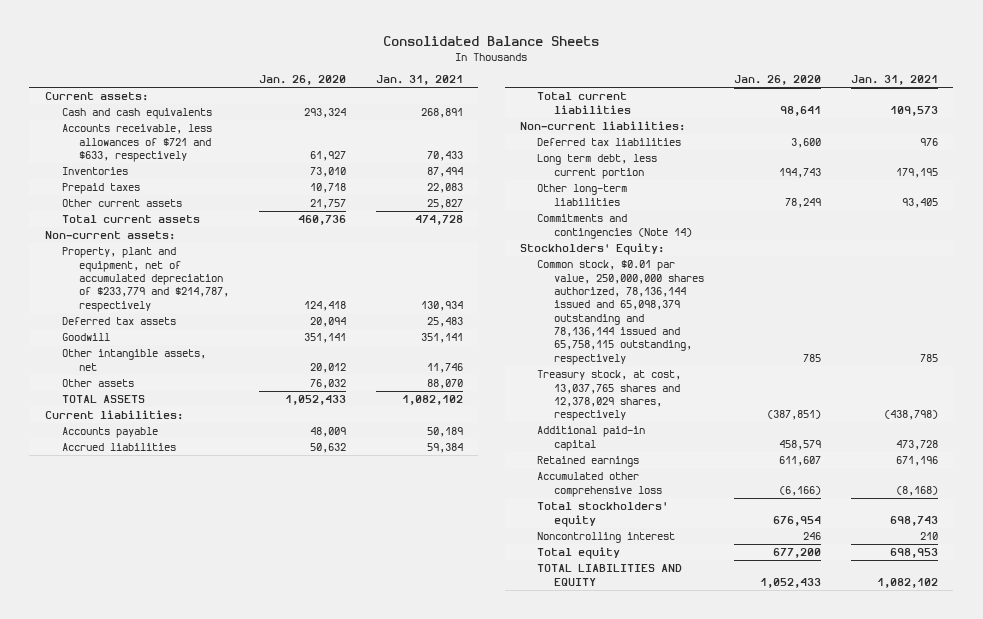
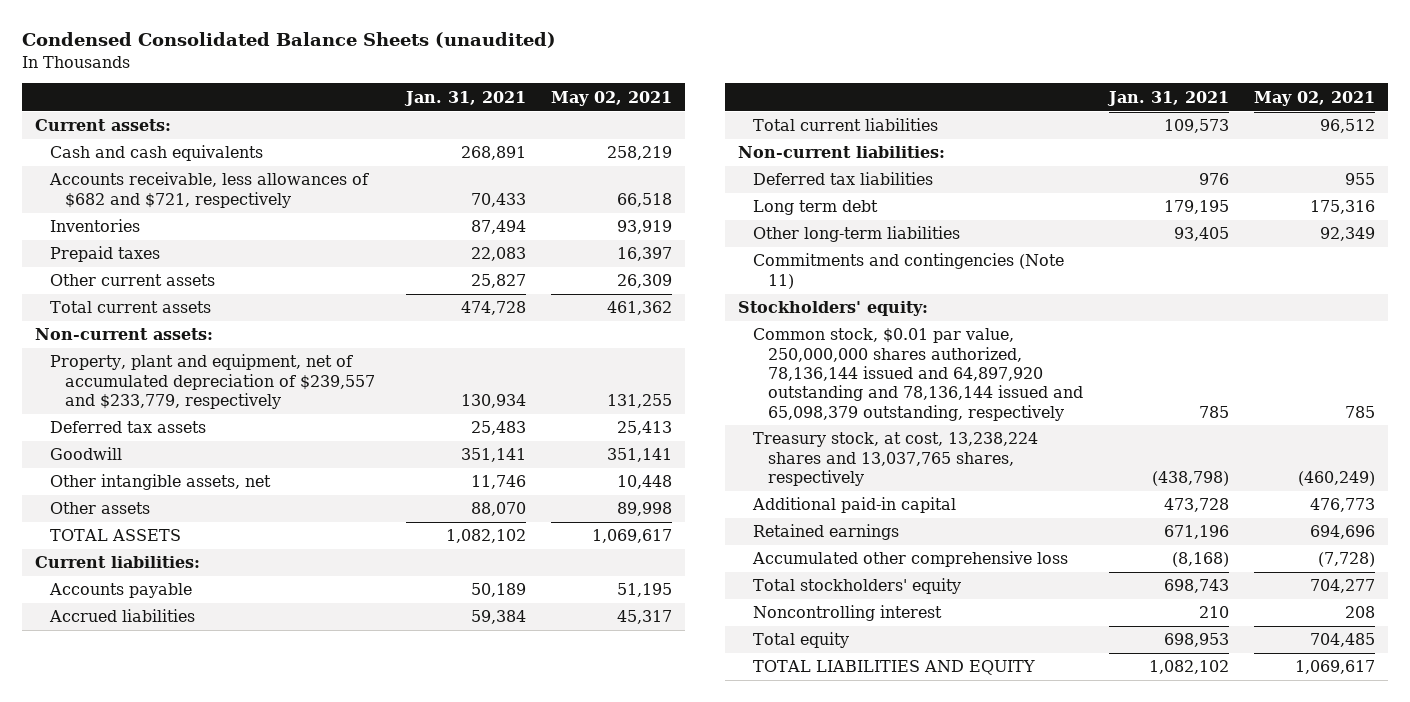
[383,36,600,47] Consolidated Balance Sheets -> [21,32,556,49] Condensed Consolidated Balance Sheets (unaudited)
[258,75,346,86] Jan. 26, 2020 -> none
none -> [551,90,673,106] May 02, 2021
[61,124,212,162] Accounts receivable, less allowances of $721 and $633, respectively -> [48,172,369,208] Accounts receivable, less allowances of $682 and $721, respectively
[61,247,229,312] Property, plant and equipment, net of accumulated depreciation of $233,779 and $214,787, respectively -> [49,354,375,409] Property, plant and equipment, net of accumulated depreciation of $239,557 and $233,779, respectively
[536,154,657,179] Long term debt, less current portion -> [752,200,878,216] Long term debt
[536,214,692,239] Commitments and contingencies (Note 14) -> [752,253,1064,289] Commitments and contingencies (Note 11)
[519,243,664,256] Stockholders' Equity: -> [737,301,928,317] Stockholders' equity:
[536,260,704,365] Common stock, $0.01 par value, 250,000,000 shares authorized, 78,136,144 issued and 65,098,379 outstanding and 78,136,144 issued and 65,758,115 outstanding, respectively -> [752,328,1083,421] Common stock, $0.01 par value, 250,000,000 shares authorized, 78,136,144 issued and 64,897,920 outstanding and 78,136,144 issued and 65,098,379 outstanding, respectively
[536,370,681,422] Treasury stock, at cost, 13,037,765 shares and 12,378,029 shares, respectively -> [752,432,1038,486] Treasury stock, at cost, 13,238,224 shares and 13,037,765 shares, respectively

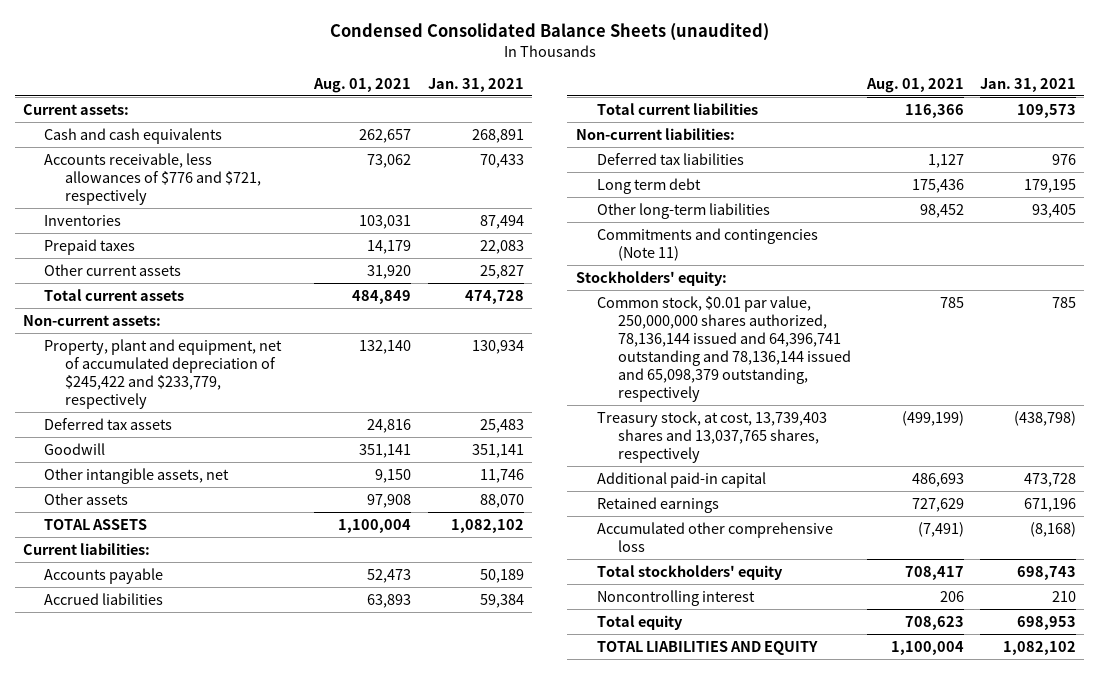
[551,90,673,106] May 02, 2021 -> none
none -> [313,77,412,93] Aug. 01, 2021
[48,172,369,208] Accounts receivable, less allowances of $682 and $721, respectively -> [44,152,262,205] Accounts receivable, less allowances of $776 and $721, respectively
[49,354,375,409] Property, plant and equipment, net of accumulated depreciation of $239,557 and $233,779, respectively -> [44,338,283,409] Property, plant and equipment, net of accumulated depreciation of $245,422 and $233,779, respectively
[752,328,1083,421] Common stock, $0.01 par value, 250,000,000 shares authorized, 78,136,144 issued and 64,897,920 outstanding and 78,136,144 issued and 65,098,379 outstanding, respectively -> [596,295,851,403] Common stock, $0.01 par value, 250,000,000 shares authorized, 78,136,144 issued and 64,396,741 outstanding and 78,136,144 issued and 65,098,379 outstanding, respectively
[752,432,1038,486] Treasury stock, at cost, 13,238,224 shares and 13,037,765 shares, respectively -> [596,410,827,463] Treasury stock, at cost, 13,739,403 shares and 13,037,765 shares, respectively

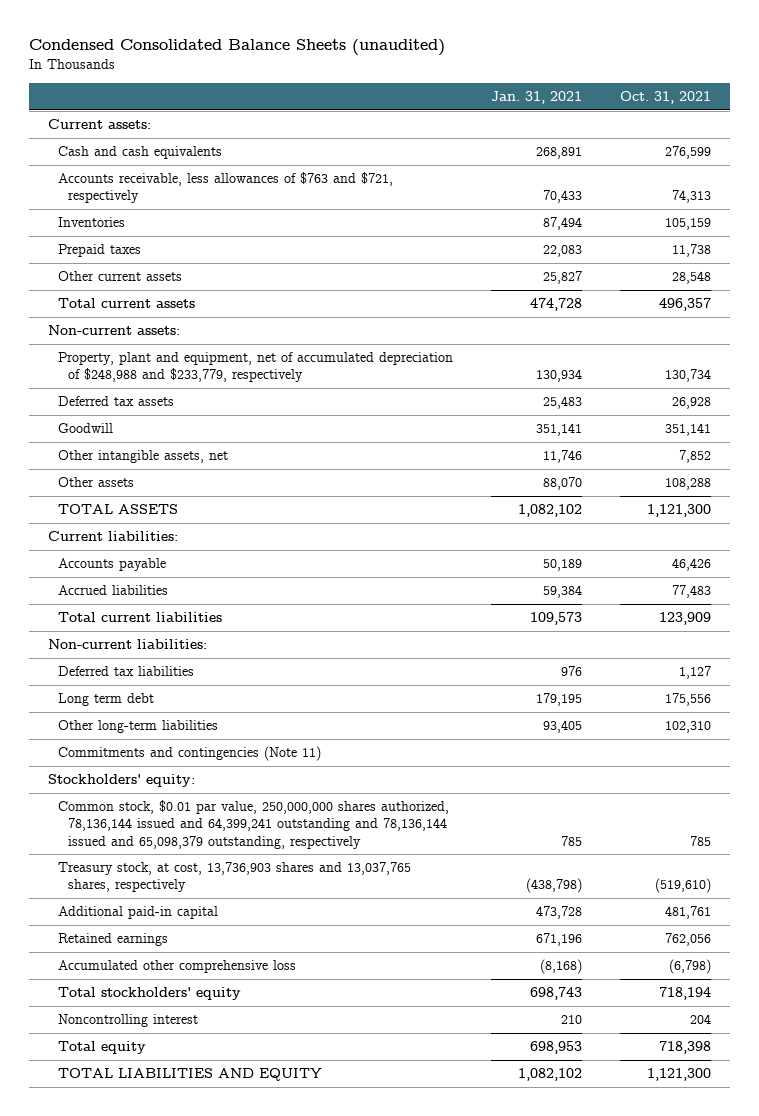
[313,77,412,93] Aug. 01, 2021 -> none
none -> [619,91,711,105] Oct. 31, 2021
[44,152,262,205] Accounts receivable, less allowances of $776 and $721, respectively -> [57,172,393,204] Accounts receivable, less allowances of $763 and $721, respectively
[44,338,283,409] Property, plant and equipment, net of accumulated depreciation of $245,422 and $233,779, respectively -> [57,352,453,383] Property, plant and equipment, net of accumulated depreciation of $248,988 and $233,779, respectively
[596,295,851,403] Common stock, $0.01 par value, 250,000,000 shares authorized, 78,136,144 issued and 64,396,741 outstanding and 78,136,144 issued and 65,098,379 outstanding, respectively -> [57,800,449,849] Common stock, $0.01 par value, 250,000,000 shares authorized, 78,136,144 issued and 64,399,241 outstanding and 78,136,144 issued and 65,098,379 outstanding, respectively
[596,410,827,463] Treasury stock, at cost, 13,739,403 shares and 13,037,765 shares, respectively -> [57,862,411,893] Treasury stock, at cost, 13,736,903 shares and 13,037,765 shares, respectively

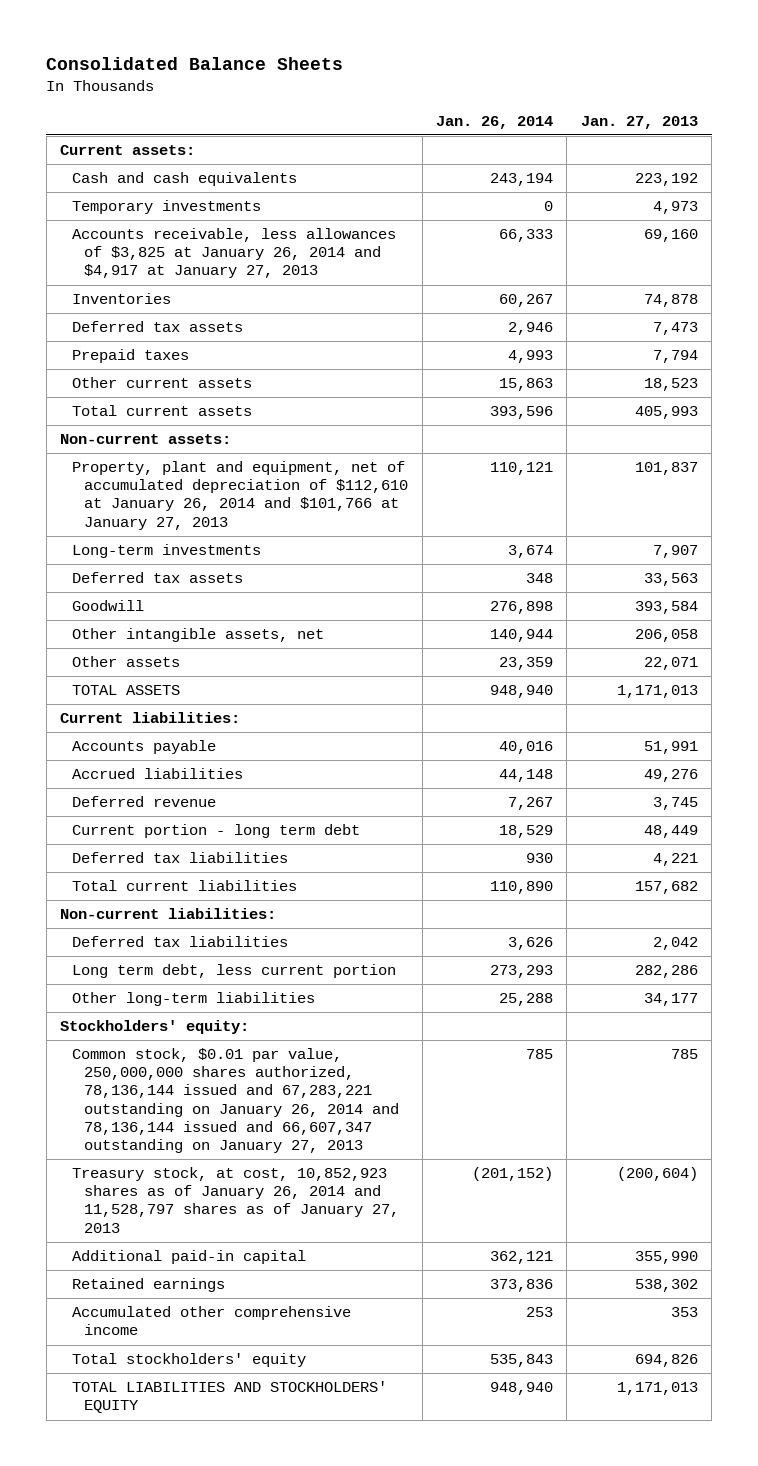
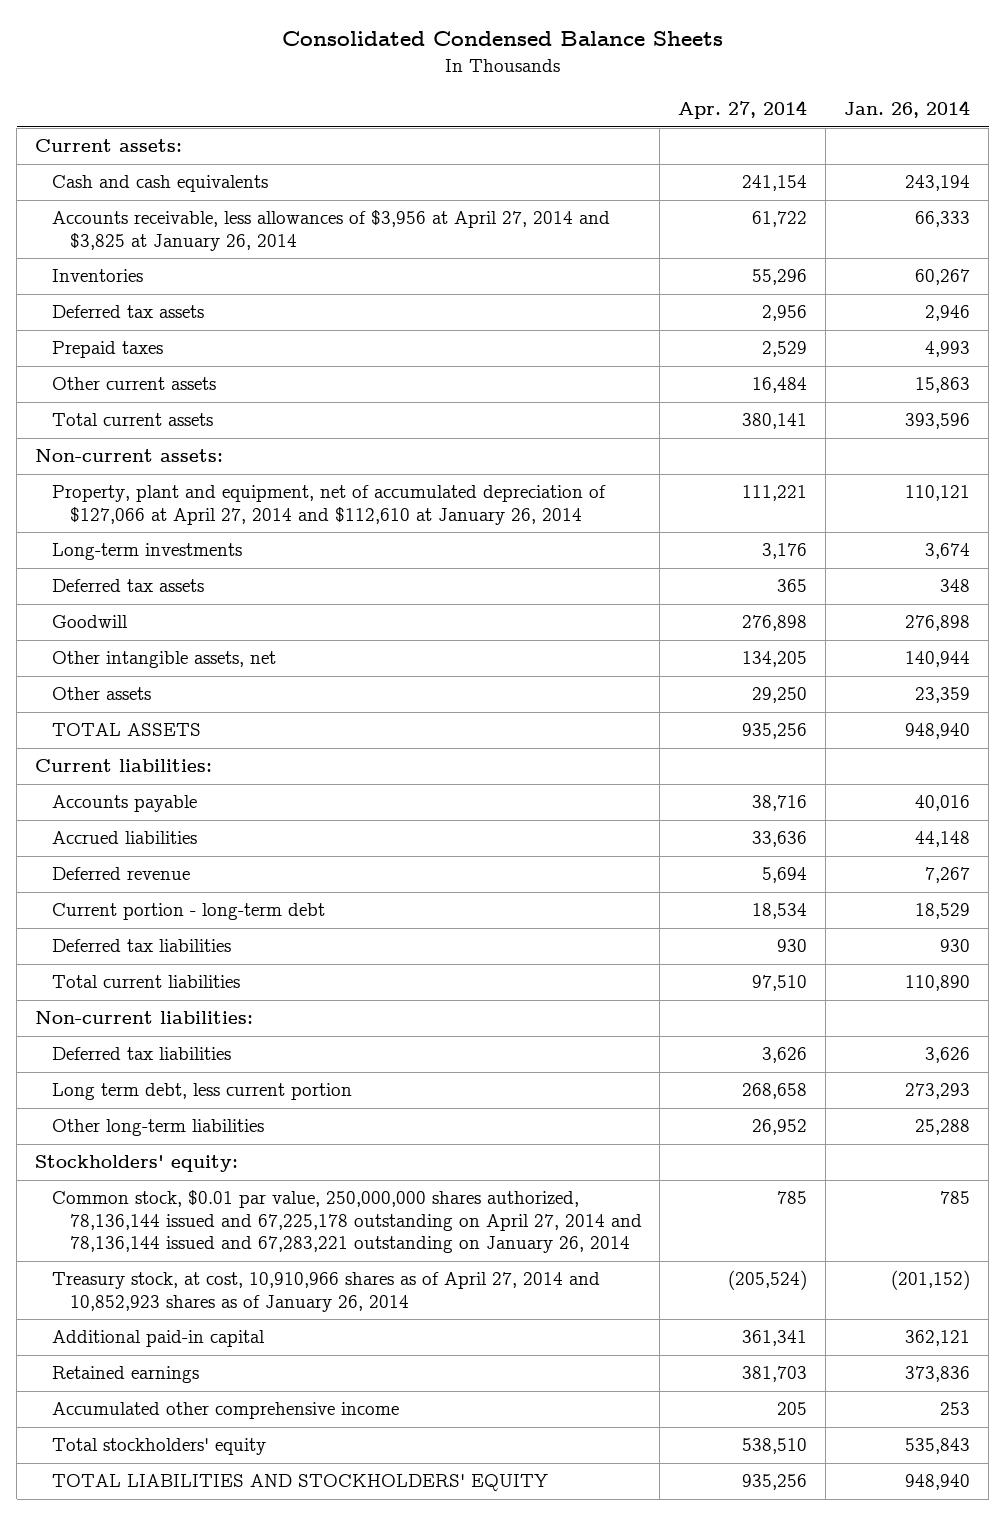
[46,57,344,71] Consolidated Balance Sheets -> [281,31,723,47] Consolidated Condensed Balance Sheets
[580,115,698,129] Jan. 27, 2013 -> none
none -> [678,100,808,120] Apr. 27, 2014
[72,200,262,215] Temporary investments -> none
[72,228,397,279] Accounts receivable, less allowances of $3,825 at January 26, 2014 and $4,917 at January 27, 2013 -> [52,210,611,251] Accounts receivable, less allowances of $3,956 at April 27, 2014 and $3,825 at January 26, 2014
[72,461,409,530] Property, plant and equipment, net of accumulated depreciation of $112,610 at January 26, 2014 and $101,766 at January 27, 2013 -> [52,485,607,525] Property, plant and equipment, net of accumulated depreciation of $127,066 at April 27, 2014 and $112,610 at January 26, 2014
[72,824,361,839] Current portion - long term debt -> [52,903,326,921] Current portion - long-term debt
[72,1048,400,1153] Common stock, $0.01 par value, 250,000,000 shares authorized, 78,136,144 issued and 67,283,221 outstanding on January 26, 2014 and 78,136,144 issued and 66,607,347 outstanding on January 27, 2013 -> [52,1190,642,1254] Common stock, $0.01 par value, 250,000,000 shares authorized, 78,136,144 issued and 67,225,178 outstanding on April 27, 2014 and 78,136,144 issued and 67,283,221 outstanding on January 26, 2014
[72,1167,400,1233] Treasury stock, at cost, 10,852,923 shares as of January 26, 2014 and 11,528,797 shares as of January 27, 2013 -> [52,1272,601,1312] Treasury stock, at cost, 10,910,966 shares as of April 27, 2014 and 10,852,923 shares as of January 26, 2014

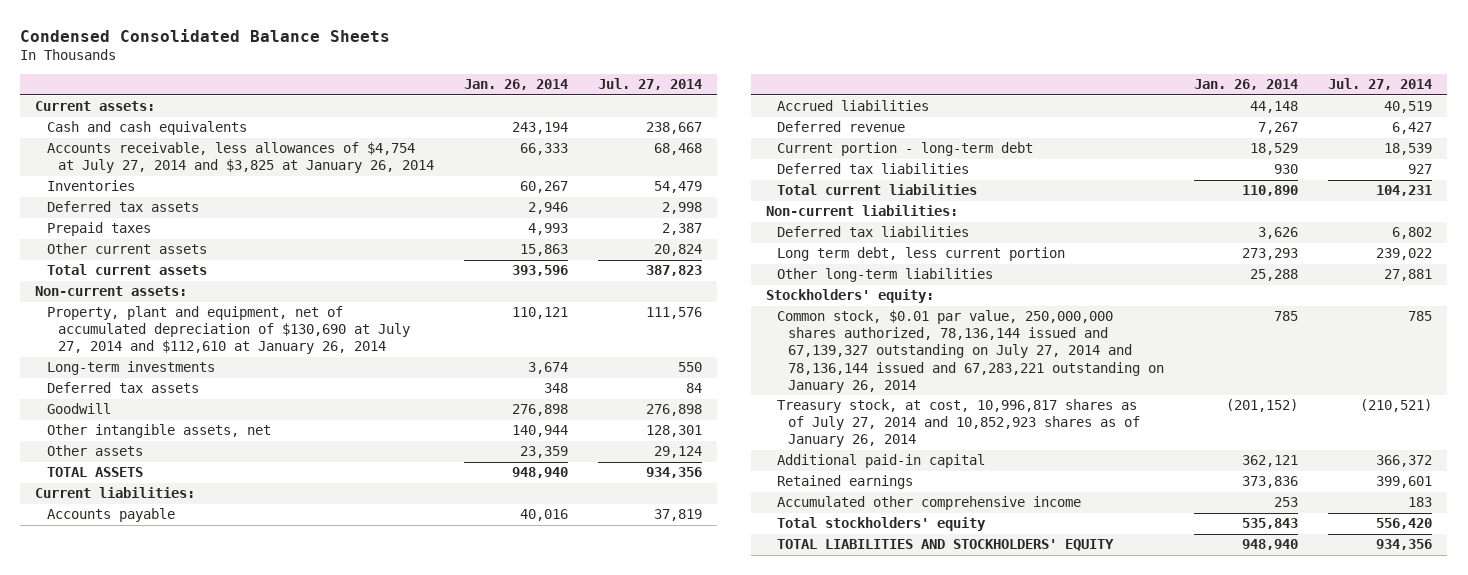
[281,31,723,47] Consolidated Condensed Balance Sheets -> [20,28,391,42] Condensed Consolidated Balance Sheets
[678,100,808,120] Apr. 27, 2014 -> none
none -> [597,78,702,91] Jul. 27, 2014
[52,210,611,251] Accounts receivable, less allowances of $3,956 at April 27, 2014 and $3,825 at January 26, 2014 -> [46,142,434,174] Accounts receivable, less allowances of $4,754 at July 27, 2014 and $3,825 at January 26, 2014
[52,485,607,525] Property, plant and equipment, net of accumulated depreciation of $127,066 at April 27, 2014 and $112,610 at January 26, 2014 -> [46,306,410,355] Property, plant and equipment, net of accumulated depreciation of $130,690 at July 27, 2014 and $112,610 at January 26, 2014
[52,1190,642,1254] Common stock, $0.01 par value, 250,000,000 shares authorized, 78,136,144 issued and 67,225,178 outstanding on April 27, 2014 and 78,136,144 issued and 67,283,221 outstanding on January 26, 2014 -> [777,310,1165,393] Common stock, $0.01 par value, 250,000,000 shares authorized, 78,136,144 issued and 67,139,327 outstanding on July 27, 2014 and 78,136,144 issued and 67,283,221 outstanding on January 26, 2014
[52,1272,601,1312] Treasury stock, at cost, 10,910,966 shares as of April 27, 2014 and 10,852,923 shares as of January 26, 2014 -> [777,399,1141,448] Treasury stock, at cost, 10,996,817 shares as of July 27, 2014 and 10,852,923 shares as of January 26, 2014

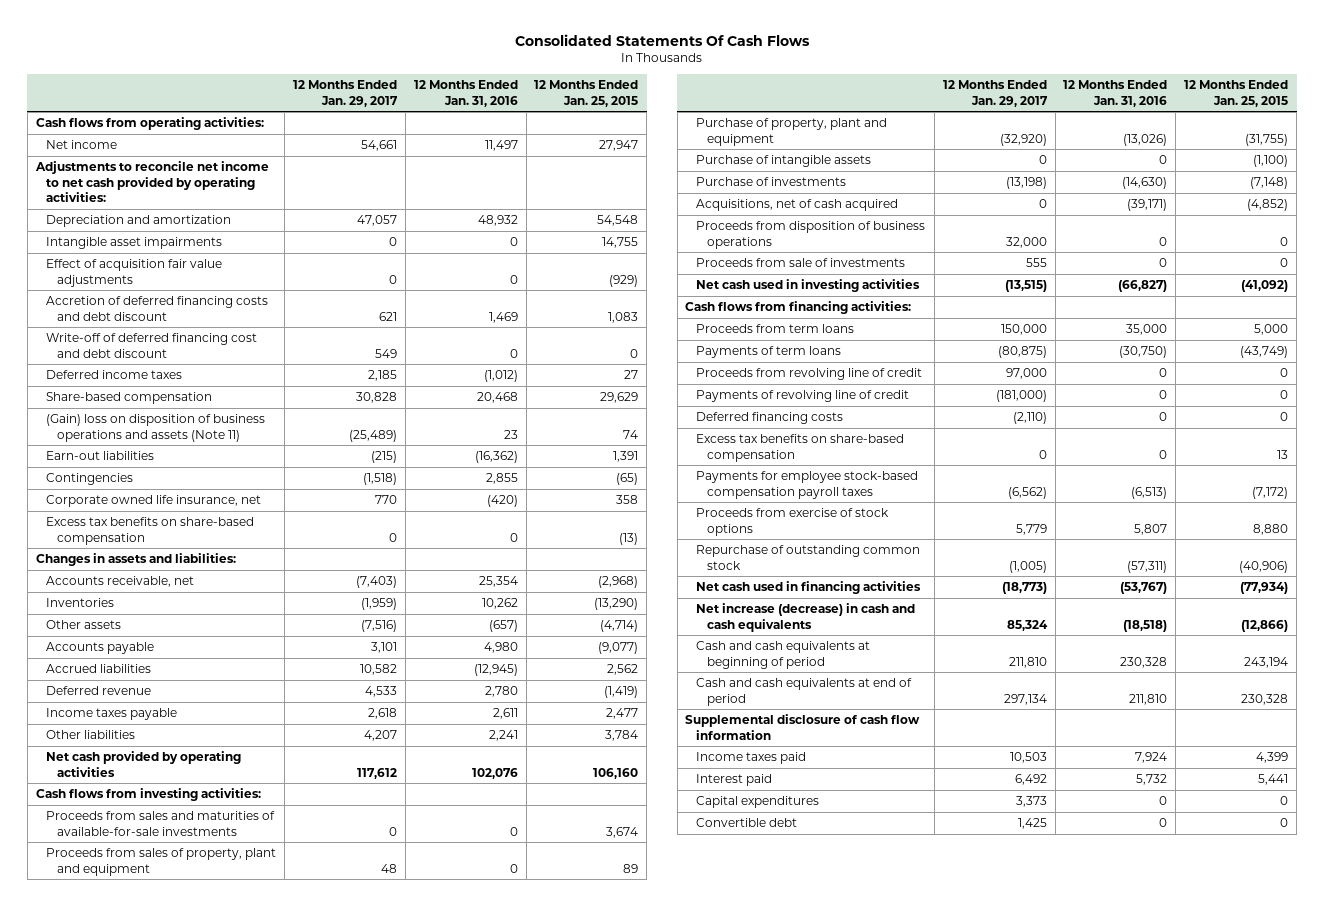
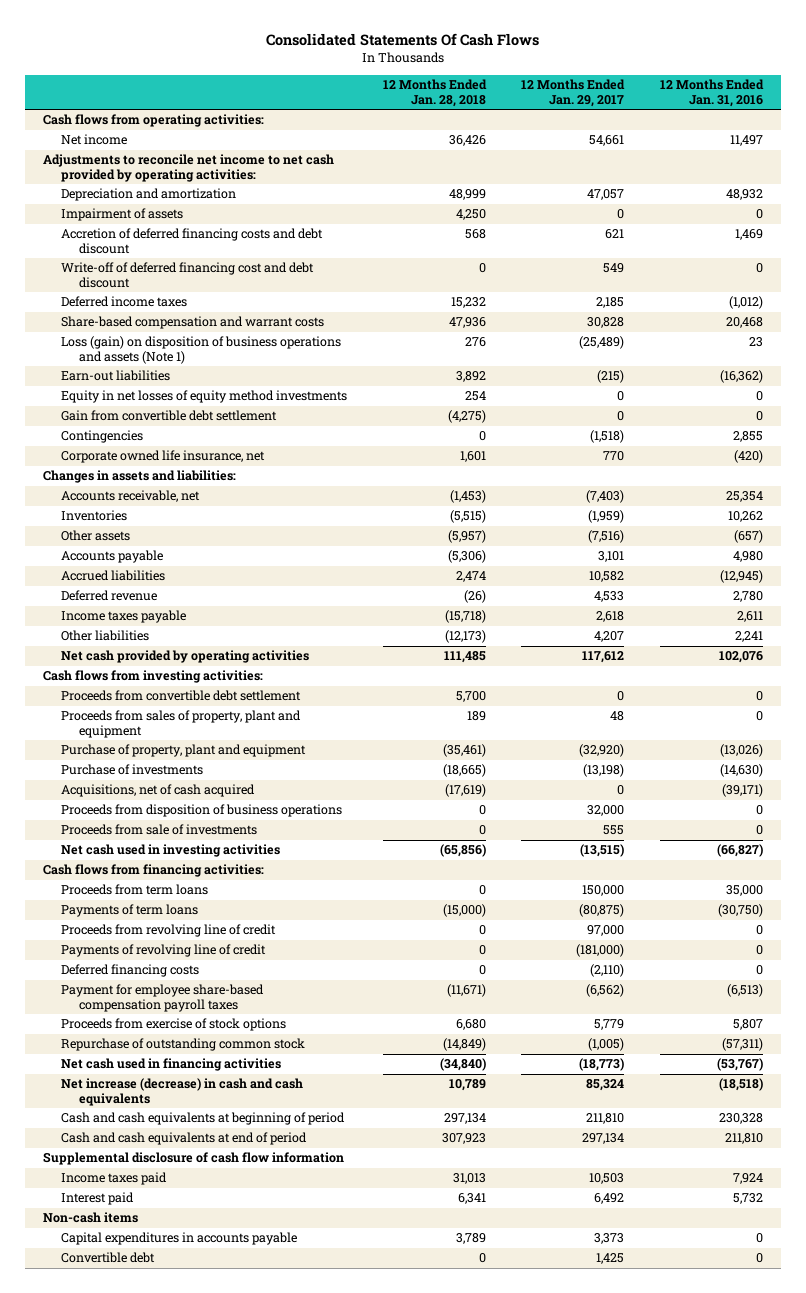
[534,80,639,107] 12 Months Ended Jan. 25, 2015 -> none
none -> [382,78,487,107] 12 Months Ended Jan. 28, 2018
[46,259,223,287] Effect of acquisition fair value adjustments -> none
[46,237,223,250] Intangible asset impairments -> [60,208,183,222] Impairment of assets
[46,392,213,405] Share-based compensation -> [60,316,324,330] Share-based compensation and warrant costs
[46,414,266,442] (Gain) loss on disposition of business operations and assets (Note 11) -> [60,336,341,365] Loss (gain) on disposition of business operations and assets (Note 1)
none -> [60,390,347,404] Equity in net losses of equity method investments
none -> [60,410,277,422] Gain from convertible debt settlement
[46,517,255,545] Excess tax benefits on share-based compensation -> none
[46,811,276,836] Proceeds from sales and maturities of available-for-sale investments -> [60,690,301,702] Proceeds from convertible debt settlement
[695,155,871,168] Purchase of intangible assets -> none
[695,434,904,462] Excess tax benefits on share-based compensation -> none
[695,471,918,499] Payments for employee stock-based compensation payroll taxes -> [60,984,264,1013] Payment for employee share-based compensation payroll taxes
none -> [43,1212,139,1224] Non-cash items
[695,796,819,809] Capital expenditures -> [60,1232,297,1246] Capital expenditures in accounts payable

